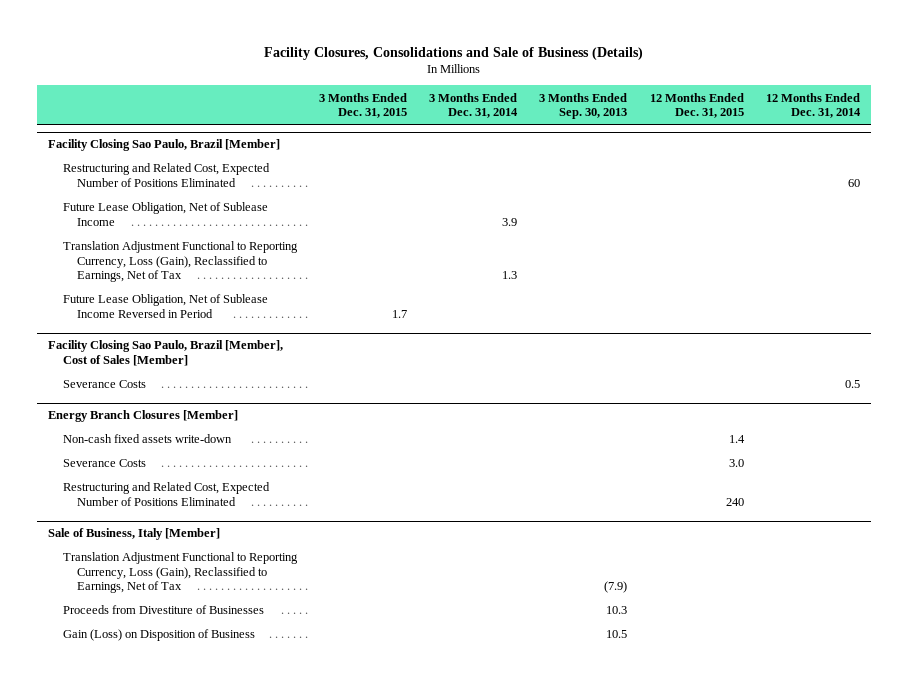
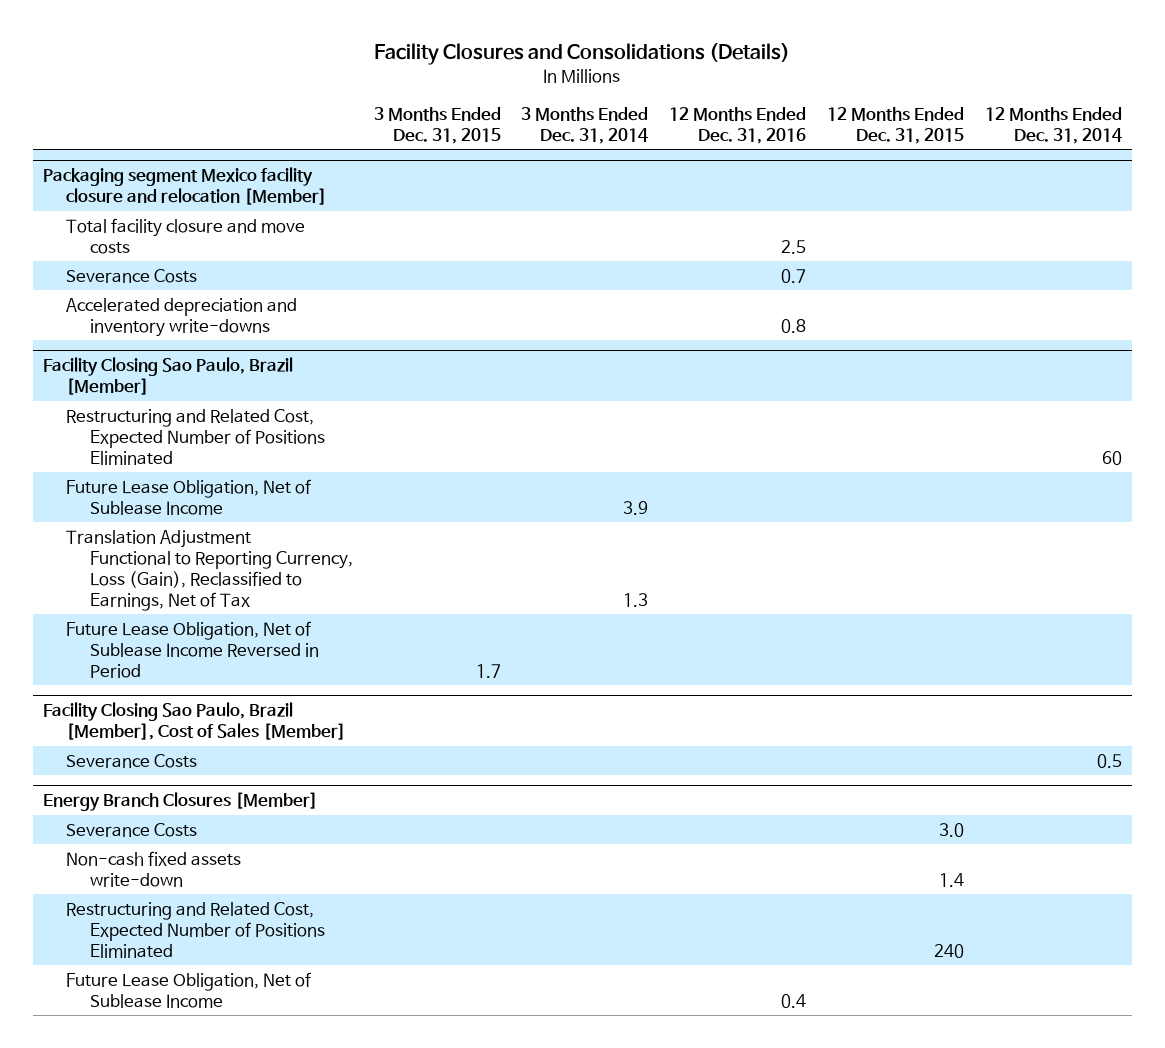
[264,46,644,60] Facility Closures, Consolidations and Sale of Business (Details) -> [374,43,791,66] Facility Closures and Consolidations (Details)
[539,92,628,120] 3 Months Ended Sep. 30, 2013 -> none
none -> [669,107,807,145] 12 Months Ended Dec. 31, 2016
none -> [42,167,328,206] Packaging segment Mexico facility closure and relocation [Member]
none -> [66,217,306,254] Total facility closure and move costs
none -> [66,268,198,283] Severance Costs
none -> [66,297,298,337] Accelerated depreciation and inventory write-downs
[62,434,232,444] Non-cash fixed assets write-down -> [66,850,242,887] Non-cash fixed assets write-down
[48,528,221,541] Sale of Business, Italy [Member] -> none
[62,552,298,594] Translation Adjustment Functional to Reporting Currency, Loss (Gain), Reclassified to Earnings, Net of Tax -> none
[62,605,264,615] Proceeds from Divestiture of Businesses -> none
[62,629,255,642] Gain (Loss) on Disposition of Business -> none
none -> [66,971,312,1008] Future Lease Obligation, Net of Sublease Income

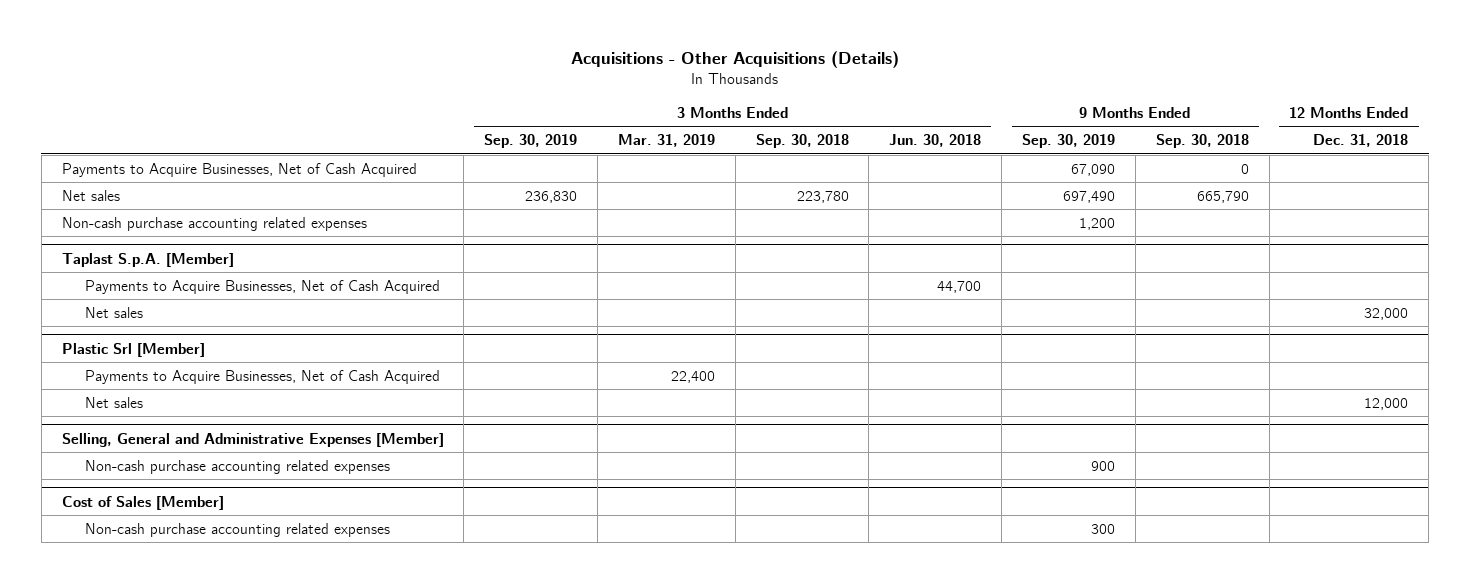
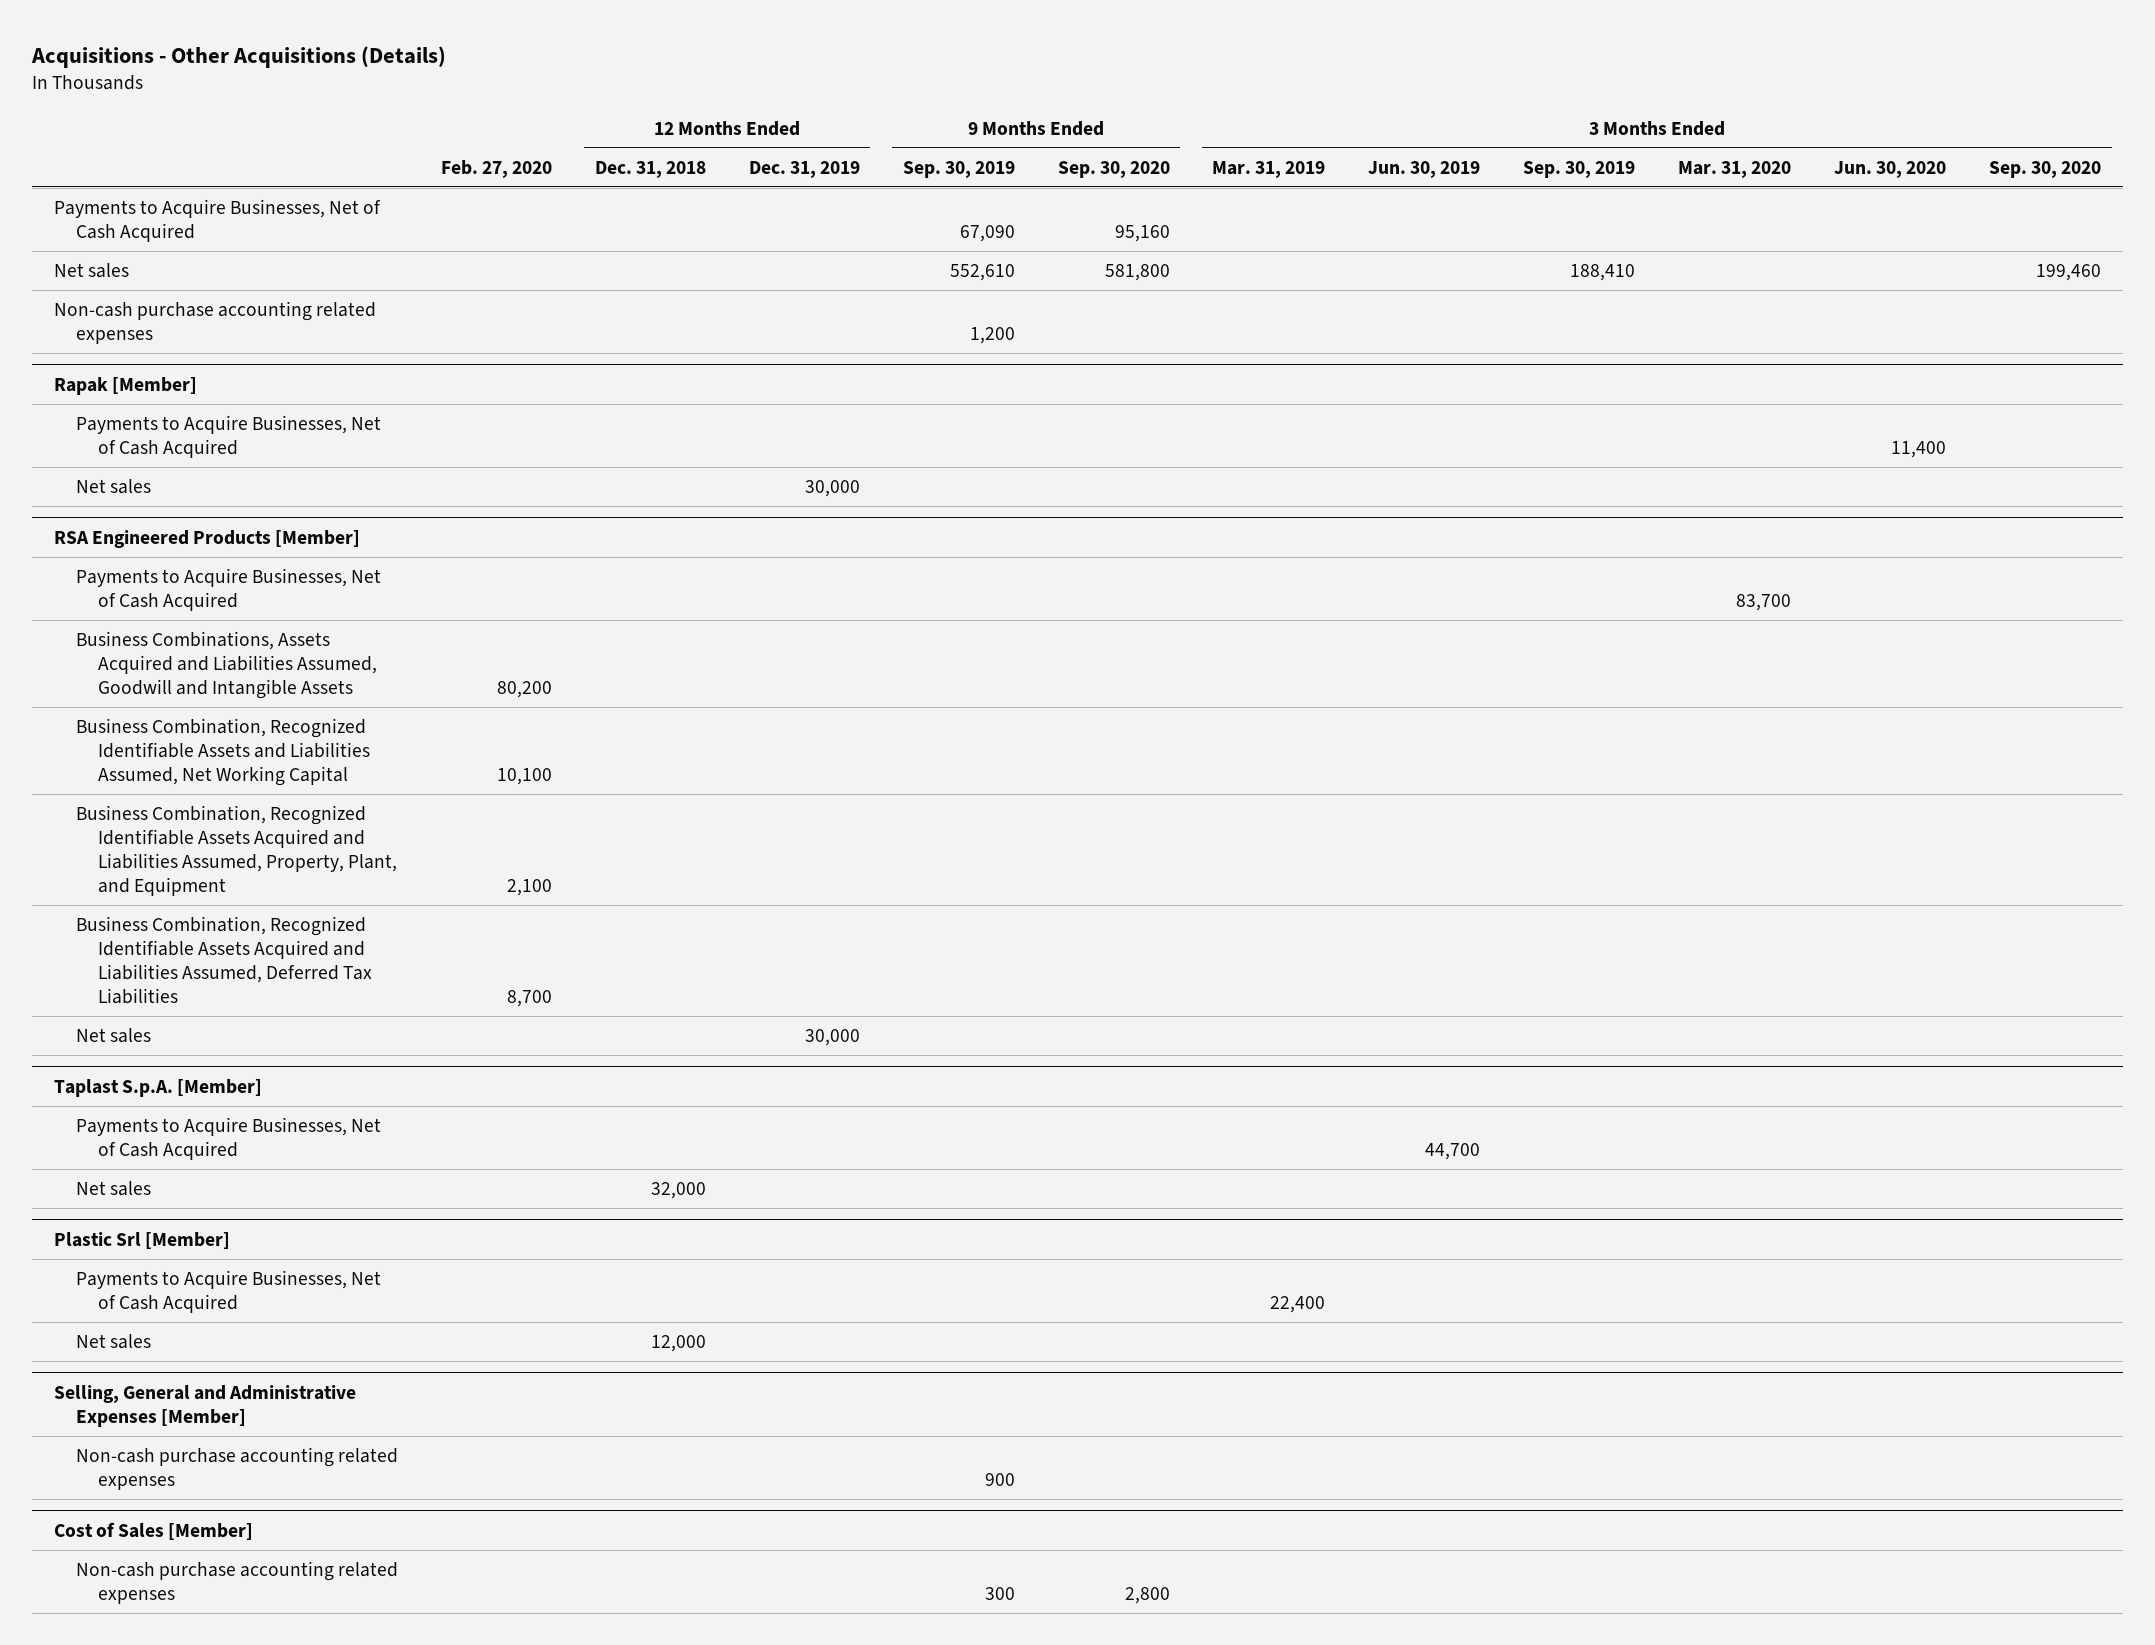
[755,134,849,149] Sep. 30, 2018 -> none
[889,134,982,148] Jun. 30, 2018 -> none
[1155,134,1249,149] Sep. 30, 2018 -> none
none -> [440,159,552,178] Feb. 27, 2020
none -> [748,160,860,178] Dec. 31, 2019
none -> [1057,160,1170,178] Sep. 30, 2020
none -> [1368,160,1481,178] Jun. 30, 2019
none -> [1678,160,1792,178] Mar. 31, 2020
none -> [1834,160,1947,178] Jun. 30, 2020
none -> [1989,160,2102,178] Sep. 30, 2020
[525,190,578,203] 236,830 -> [1570,264,1636,282] 188,410
[1062,190,1115,203] 697,490 -> [949,264,1015,282] 552,610
none -> [53,377,197,396] Rapak [Member]
none -> [75,415,381,458] Payments to Acquire Businesses, Net of Cash Acquired
none -> [75,479,151,495] Net sales
none -> [53,530,360,549] RSA Engineered Products [Member]
none -> [75,568,381,611] Payments to Acquire Businesses, Net of Cash Acquired
none -> [75,631,377,699] Business Combinations, Assets Acquired and Liabilities Assumed, Goodwill and Intangible Assets
none -> [75,718,370,786] Business Combination, Recognized Identifiable Assets and Liabilities Assumed, Net Working Capital
none -> [75,805,397,896] Business Combination, Recognized Identifiable Assets Acquired and Liabilities Assumed, Property, Plant, and Equipment
none -> [75,916,372,1004] Business Combination, Recognized Identifiable Assets Acquired and Liabilities Assumed, Deferred Tax Liabilities
none -> [75,1028,151,1044] Net sales

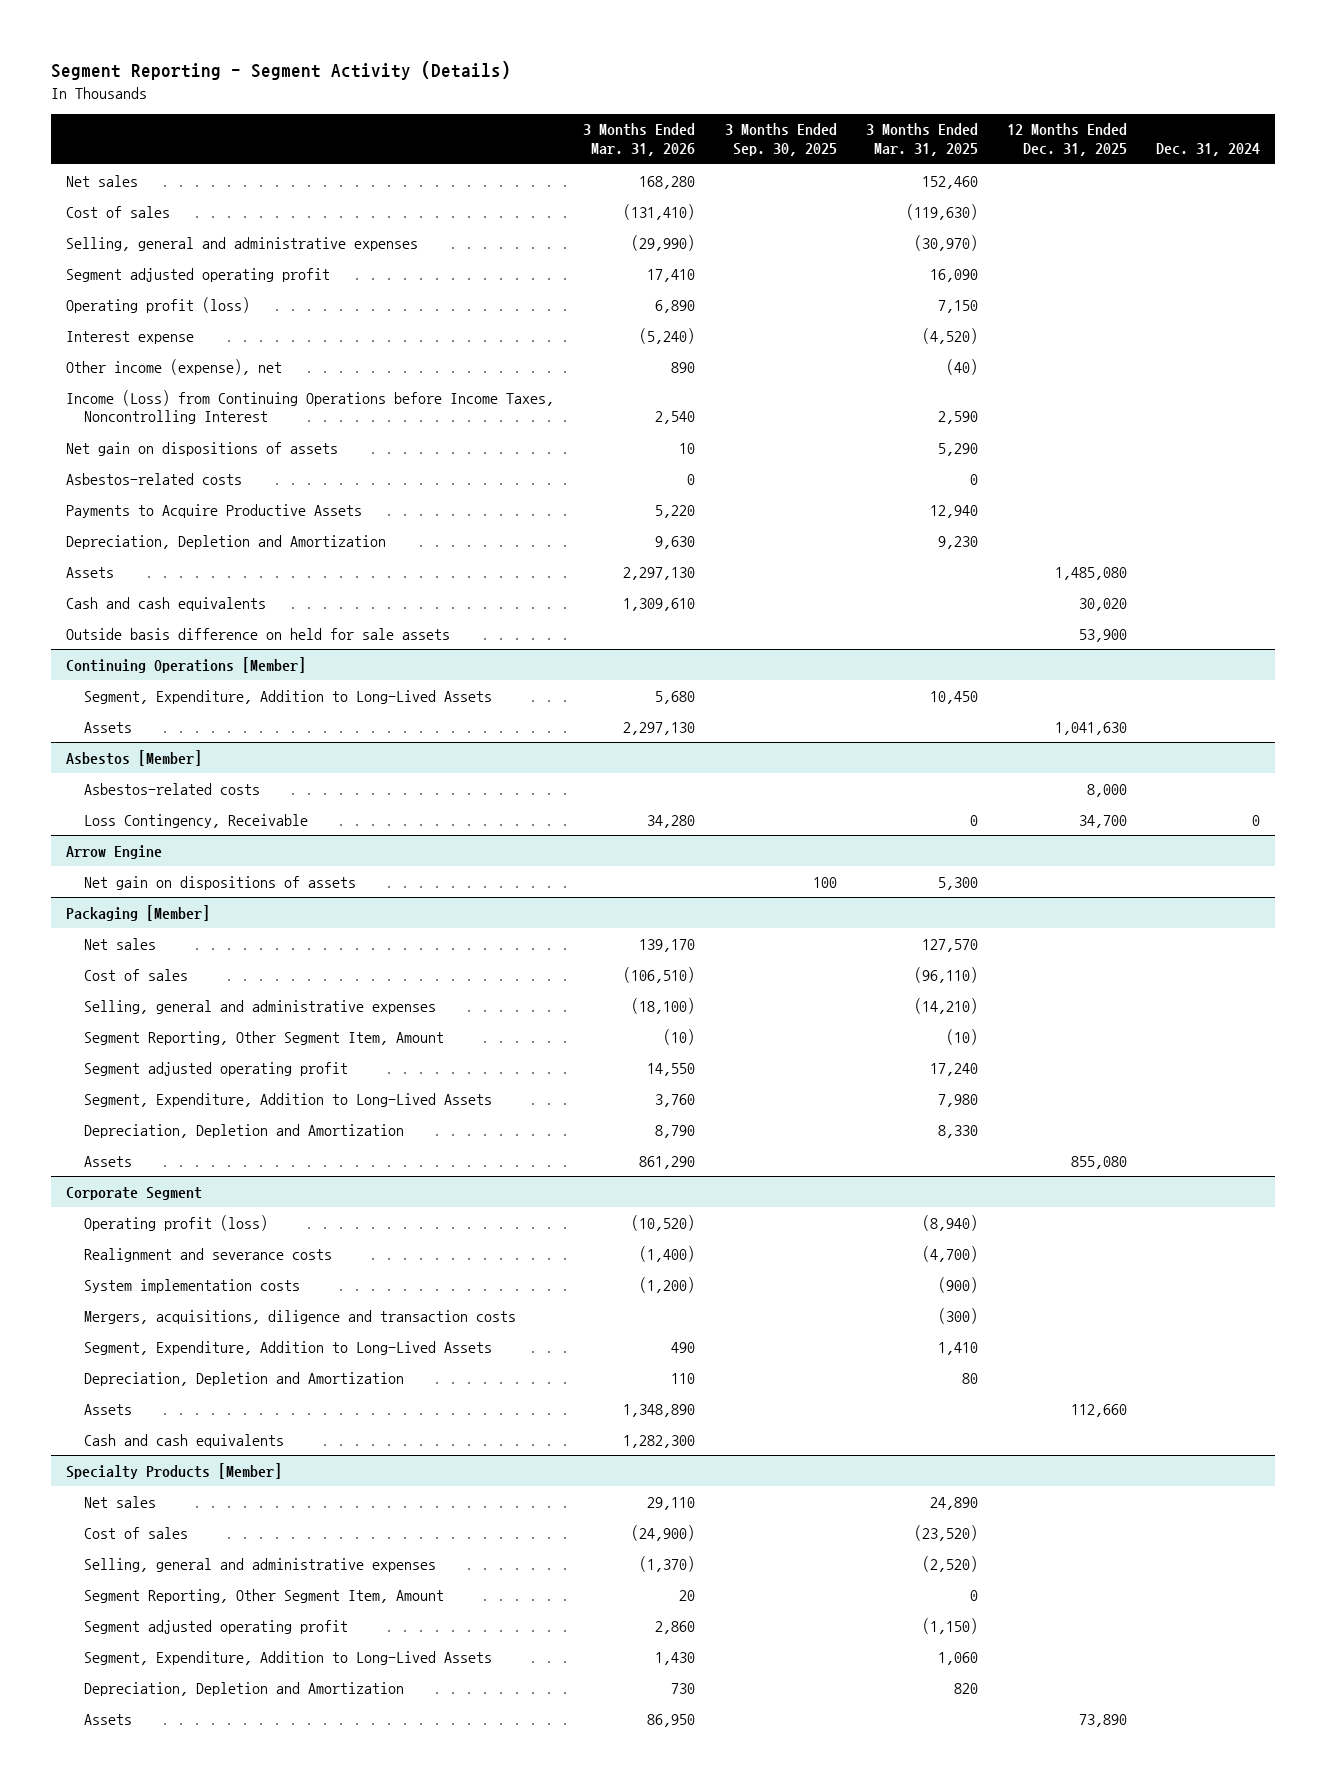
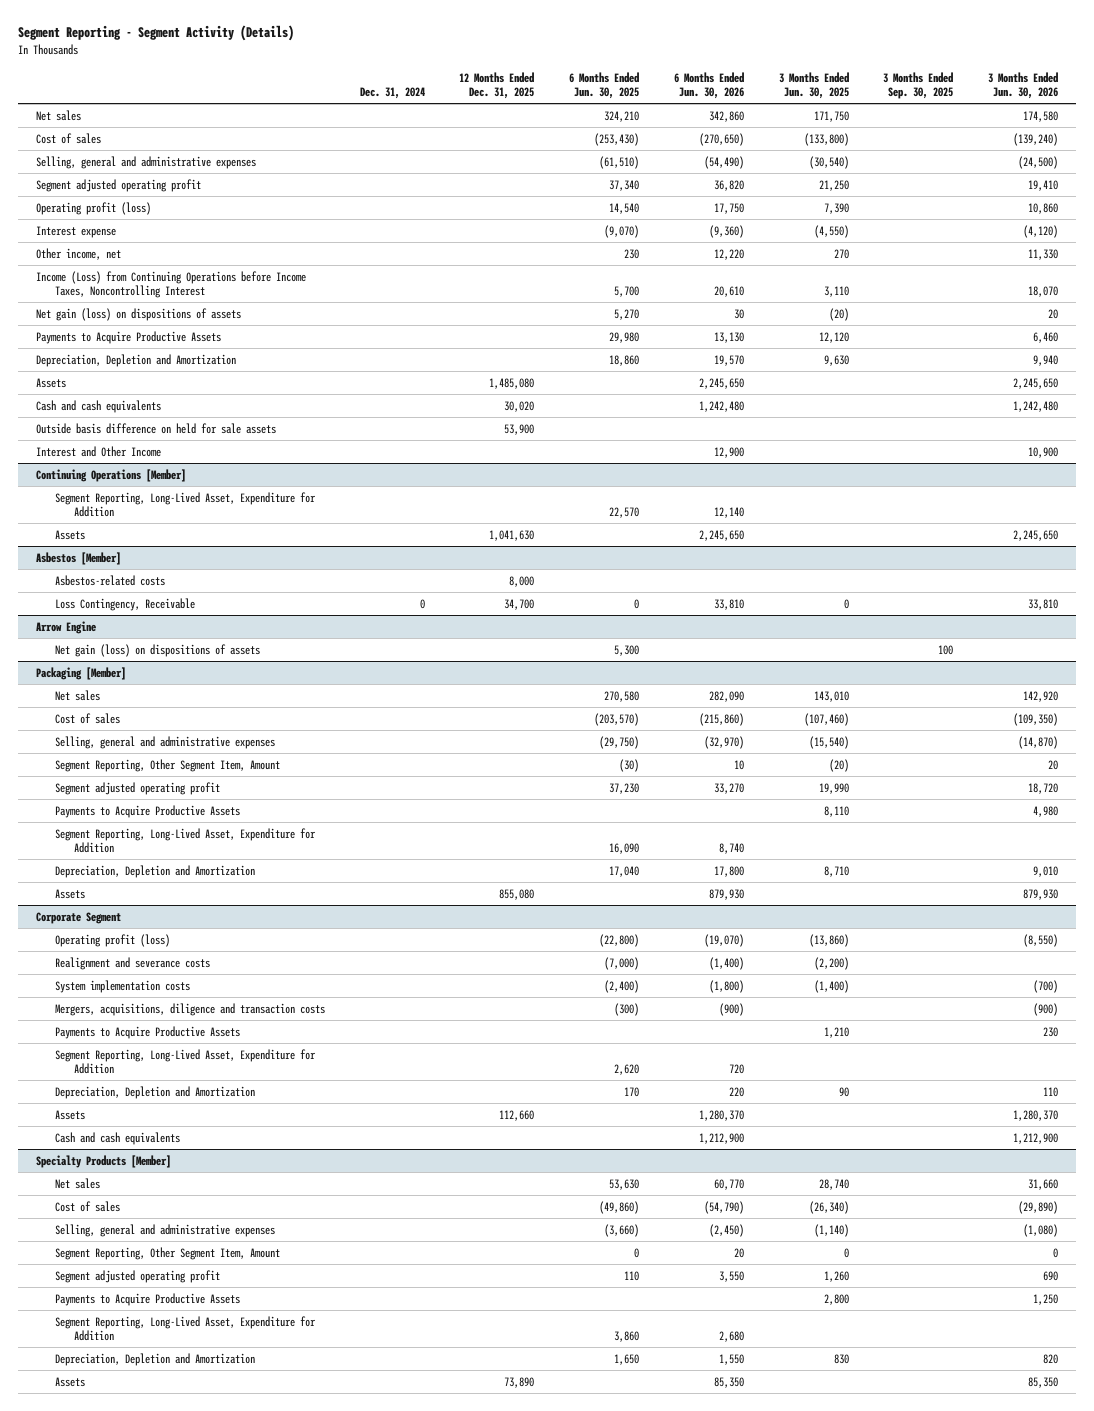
[583,123,696,157] 3 Months Ended Mar. 31, 2026 -> none
[865,123,978,157] 3 Months Ended Mar. 31, 2025 -> none
none -> [569,71,640,100] 6 Months Ended Jun. 30, 2025
none -> [673,71,744,100] 6 Months Ended Jun. 30, 2026
none -> [778,71,849,100] 3 Months Ended Jun. 30, 2025
none -> [988,71,1059,100] 3 Months Ended Jun. 30, 2026
[66,358,283,375] Other income (expense), net -> [35,247,121,260] Other income, net
[66,472,243,485] Asbestos-related costs -> none
[66,441,339,456] Net gain on dispositions of assets -> [35,307,241,321] Net gain (loss) on dispositions of assets
none -> [35,445,161,457] Interest and Other Income
[84,689,493,704] Segment, Expenditure, Addition to Long-Lived Assets -> [54,491,316,518] Segment Reporting, Long-Lived Asset, Expenditure for Addition
[84,875,357,890] Net gain on dispositions of assets -> [54,643,260,657] Net gain (loss) on dispositions of assets
none -> [54,804,240,818] Payments to Acquire Productive Assets
[84,1092,493,1107] Segment, Expenditure, Addition to Long-Lived Assets -> [54,827,316,854] Segment Reporting, Long-Lived Asset, Expenditure for Addition
none -> [54,1025,240,1039] Payments to Acquire Productive Assets
[84,1340,493,1355] Segment, Expenditure, Addition to Long-Lived Assets -> [54,1048,316,1075] Segment Reporting, Long-Lived Asset, Expenditure for Addition
none -> [54,1292,240,1306] Payments to Acquire Productive Assets
[84,1650,493,1665] Segment, Expenditure, Addition to Long-Lived Assets -> [54,1315,316,1342] Segment Reporting, Long-Lived Asset, Expenditure for Addition

